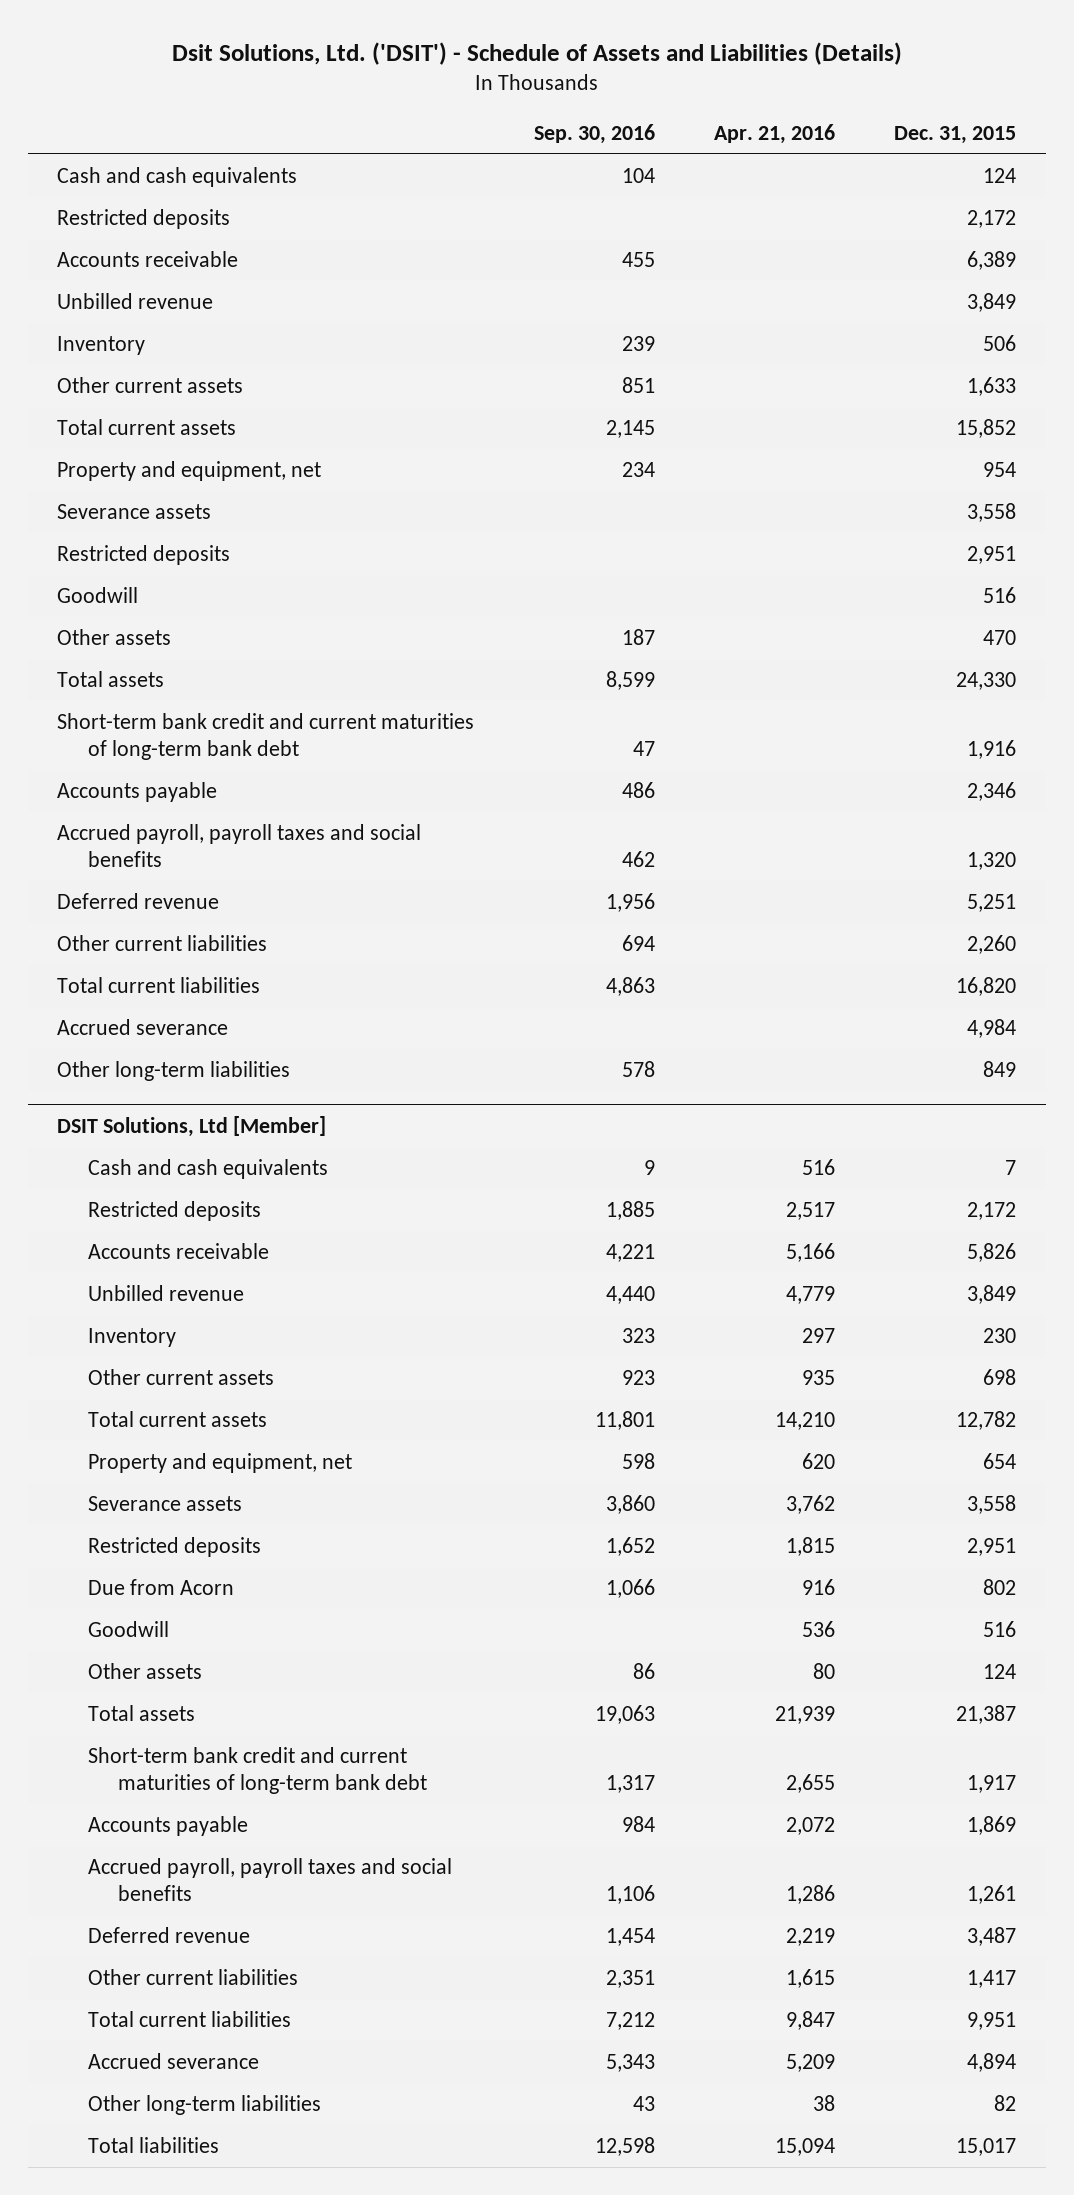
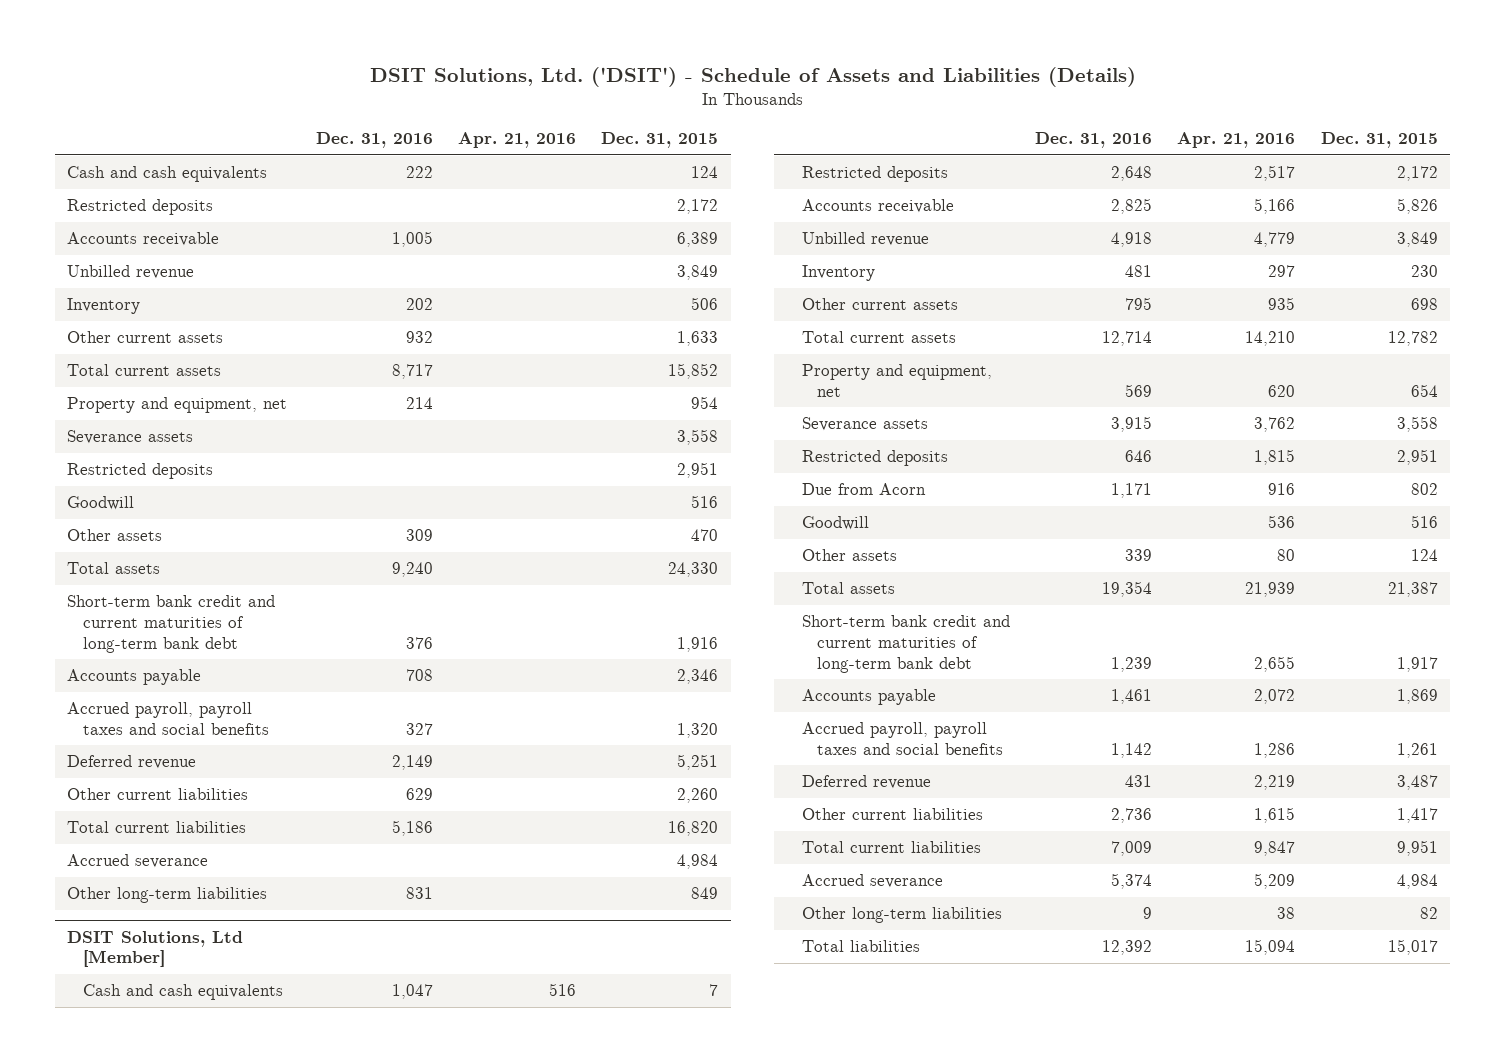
[171,42,902,66] Dsit Solutions, Ltd. ('DSIT') - Schedule of Assets and Liabilities (Details) -> [369,66,1136,87] DSIT Solutions, Ltd. ('DSIT') - Schedule of Assets and Liabilities (Details)
[533,123,655,144] Sep. 30, 2016 -> none
none -> [315,132,433,149] Dec. 31, 2016
[967,2053,1017,2073] 4,894 -> [1396,874,1438,890] 4,984

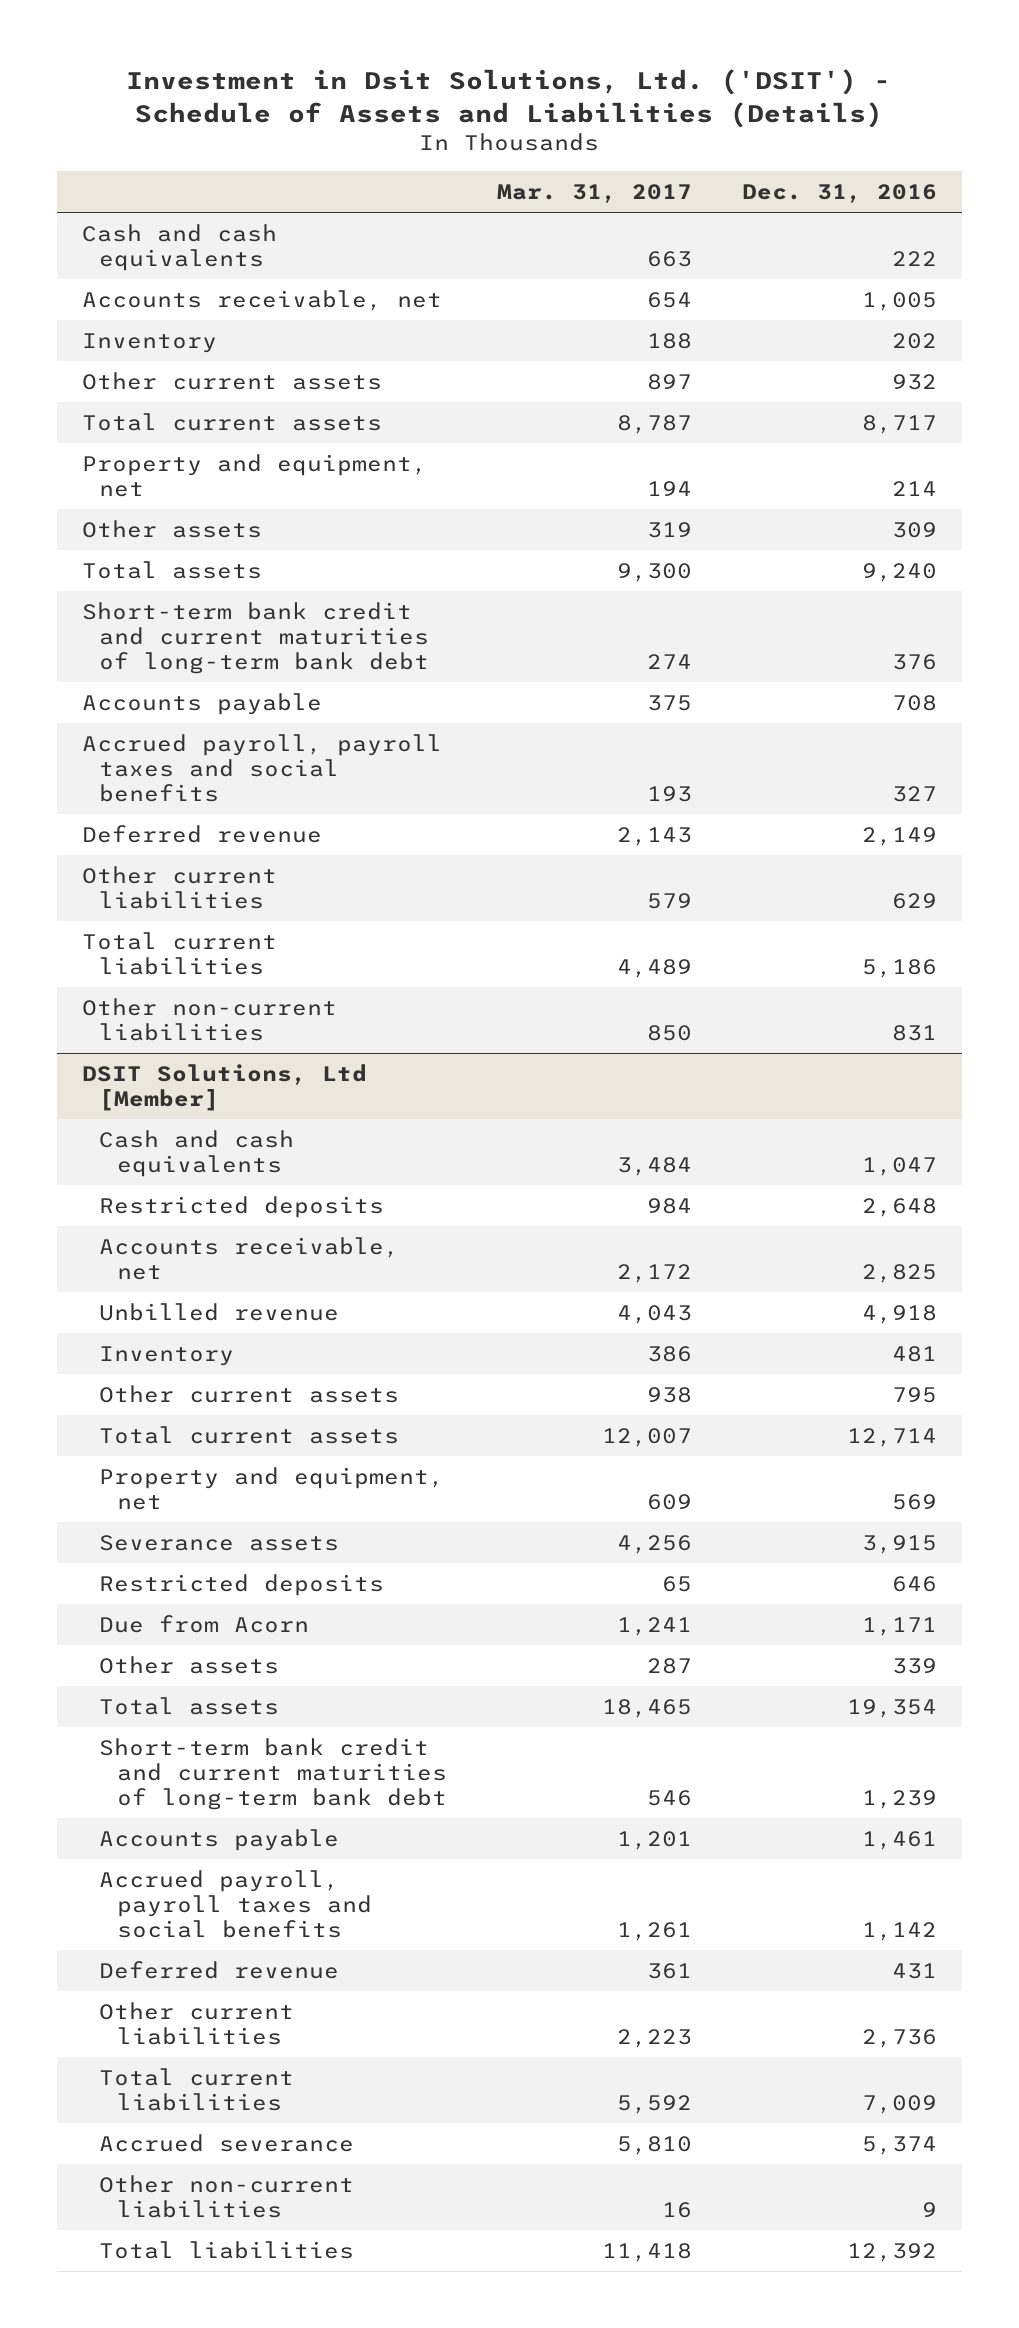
[369,66,1136,87] DSIT Solutions, Ltd. ('DSIT') - Schedule of Assets and Liabilities (Details) -> [126,69,892,129] Investment in Dsit Solutions, Ltd. ('DSIT') - Schedule of Assets and Liabilities (Details)
[458,132,577,149] Apr. 21, 2016 -> none
[601,132,719,149] Dec. 31, 2015 -> none
none -> [496,184,692,204] Mar. 31, 2017
[67,199,214,216] Restricted deposits -> none
[67,265,195,280] Unbilled revenue -> none
[67,232,220,247] Accounts receivable -> [81,289,442,311] Accounts receivable, net
[67,430,194,445] Severance assets -> none
[67,463,214,480] Restricted deposits -> none
[67,496,135,511] Goodwill -> none
[67,854,209,869] Accrued severance -> none
[67,887,268,904] Other long-term liabilities -> [81,997,337,1041] Other non-current liabilities
[801,199,954,214] Accounts receivable -> [99,1236,400,1280] Accounts receivable, net
[801,516,869,531] Goodwill -> none
[801,907,1002,924] Other long-term liabilities -> [99,2174,355,2218] Other non-current liabilities

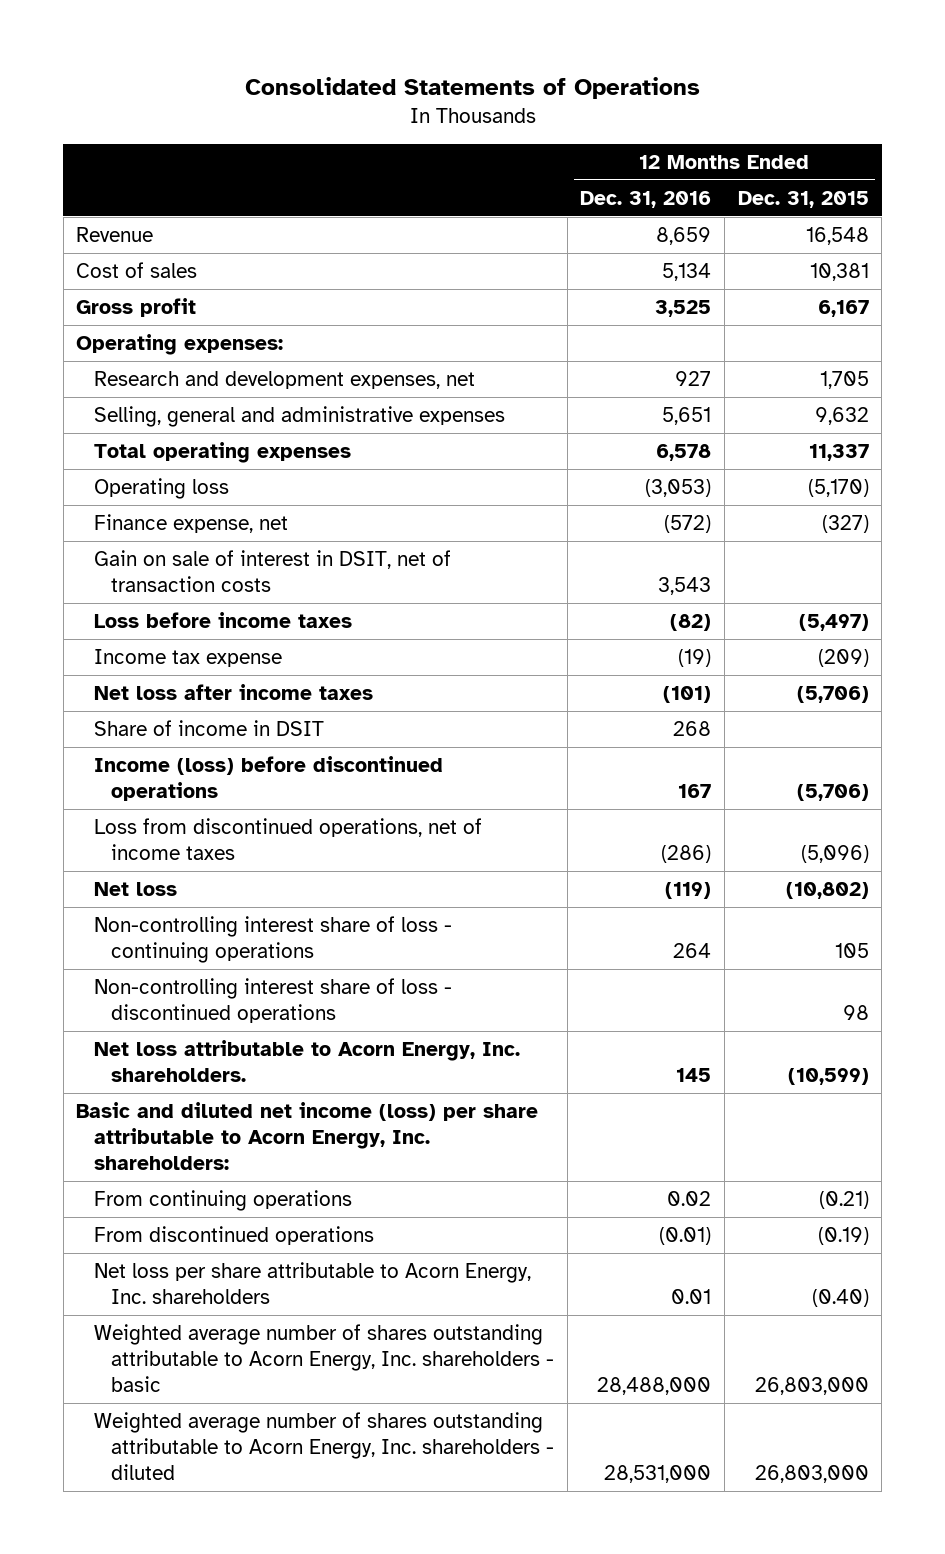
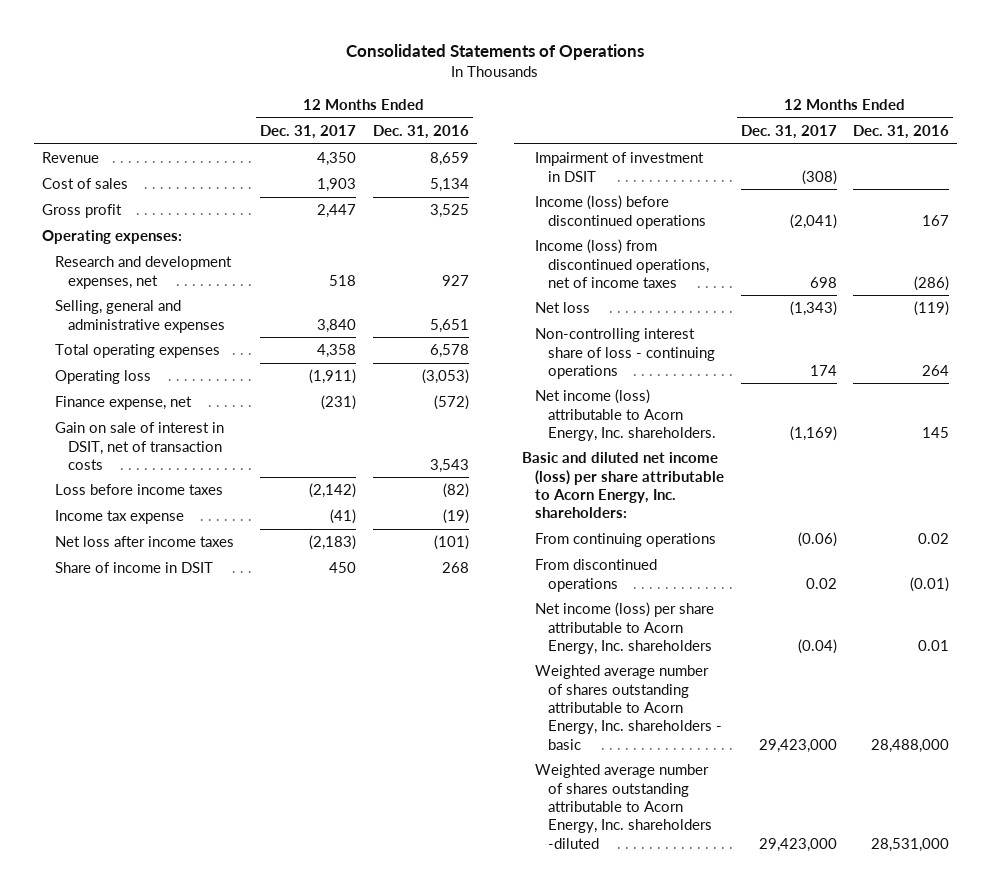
[737,190,869,208] Dec. 31, 2015 -> none
none -> [260,125,357,140] Dec. 31, 2017
none -> [535,152,705,182] Impairment of investment in DSIT
[93,818,482,861] Loss from discontinued operations, net of income taxes -> [535,239,710,288] Income (loss) from discontinued operations, net of income taxes
[93,978,452,1024] Non-controlling interest share of loss - discontinued operations -> none
[93,1040,520,1083] Net loss attributable to Acorn Energy, Inc. shareholders. -> [535,389,717,441] Net income (loss) attributable to Acorn Energy, Inc. shareholders.
[93,1262,531,1305] Net loss per share attributable to Acorn Energy, Inc. shareholders -> [535,602,715,654] Net income (loss) per share attributable to Acorn Energy, Inc. shareholders
[93,1412,555,1481] Weighted average number of shares outstanding attributable to Acorn Energy, Inc. shareholders - diluted -> [535,764,713,849] Weighted average number of shares outstanding attributable to Acorn Energy, Inc. shareholders -diluted

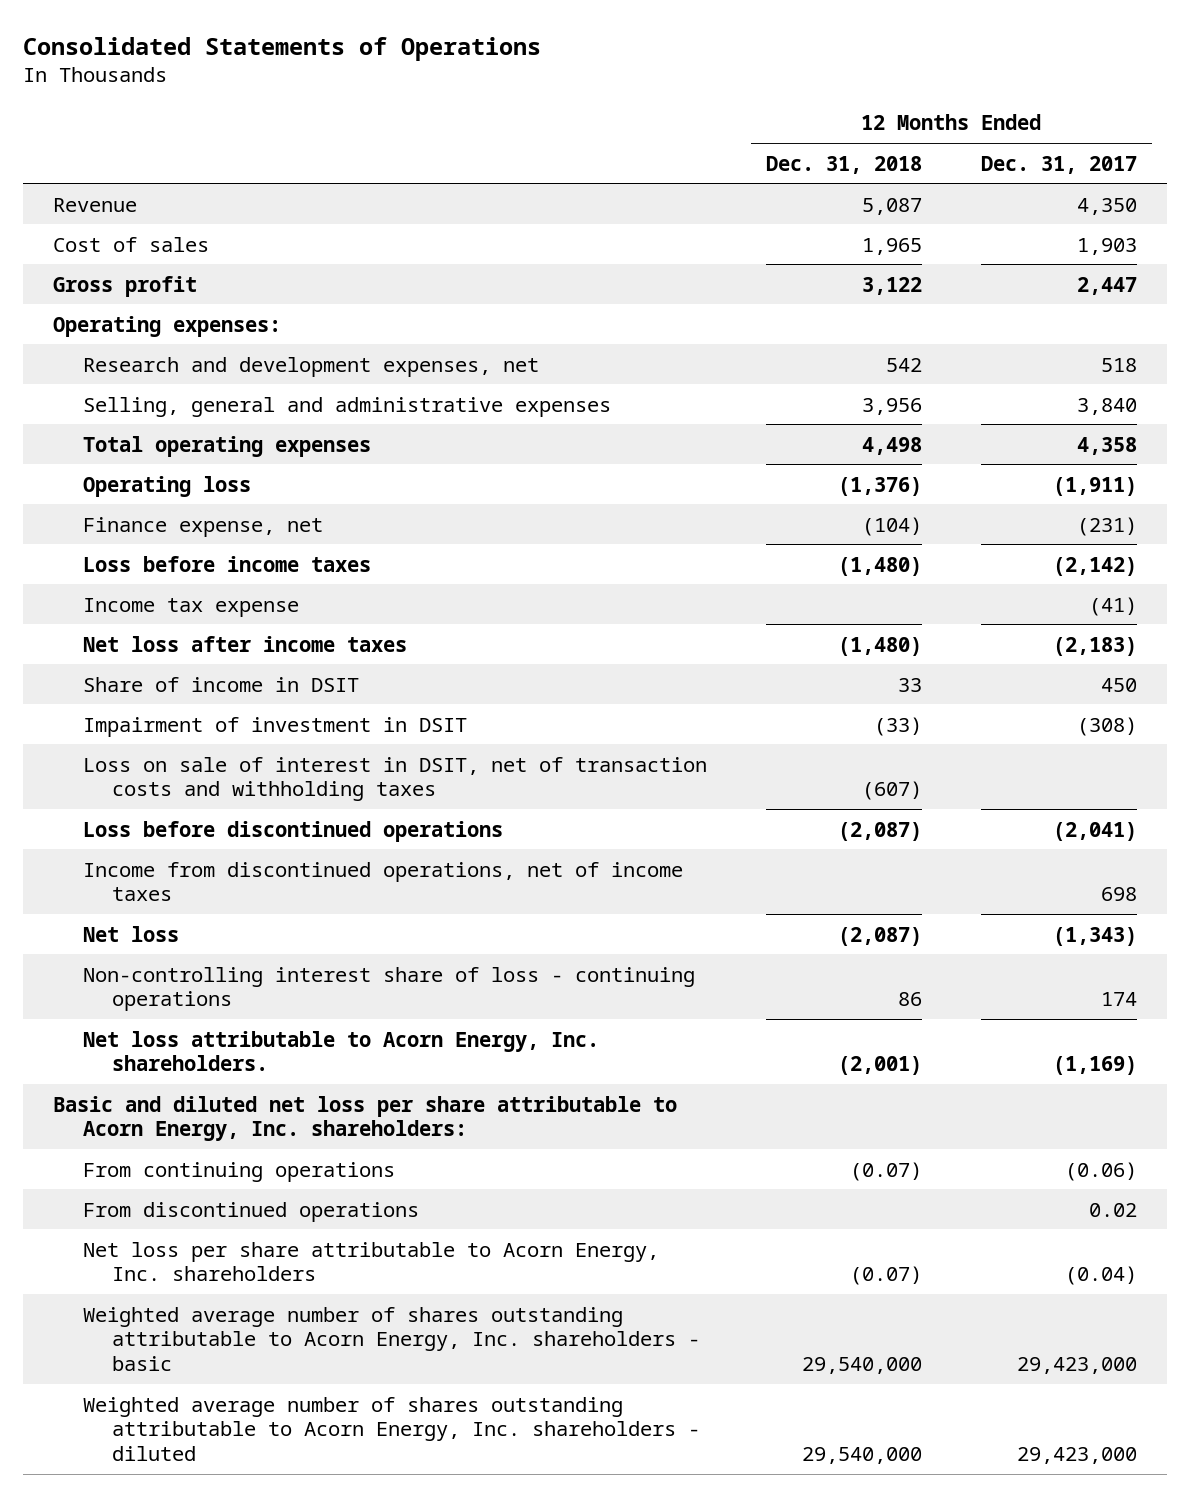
[372,125,469,140] Dec. 31, 2016 -> none
none -> [765,155,922,174] Dec. 31, 2018
[54,422,224,470] Gain on sale of interest in DSIT, net of transaction costs -> none
none -> [82,756,707,802] Loss on sale of interest in DSIT, net of transaction costs and withholding taxes
[535,195,707,229] Income (loss) before discontinued operations -> [82,820,503,842] Loss before discontinued operations
[535,239,710,288] Income (loss) from discontinued operations, net of income taxes -> [82,861,683,902] Income from discontinued operations, net of income taxes
[535,389,717,441] Net income (loss) attributable to Acorn Energy, Inc. shareholders. -> [82,1030,599,1072] Net loss attributable to Acorn Energy, Inc. shareholders.
[522,452,725,519] Basic and diluted net income (loss) per share attributable to Acorn Energy, Inc. shareholders: -> [52,1095,677,1142] Basic and diluted net loss per share attributable to Acorn Energy, Inc. shareholders:
[535,602,715,654] Net income (loss) per share attributable to Acorn Energy, Inc. shareholders -> [82,1241,659,1282] Net loss per share attributable to Acorn Energy, Inc. shareholders
[535,764,713,849] Weighted average number of shares outstanding attributable to Acorn Energy, Inc. shareholders -diluted -> [82,1396,701,1462] Weighted average number of shares outstanding attributable to Acorn Energy, Inc. shareholders - diluted

